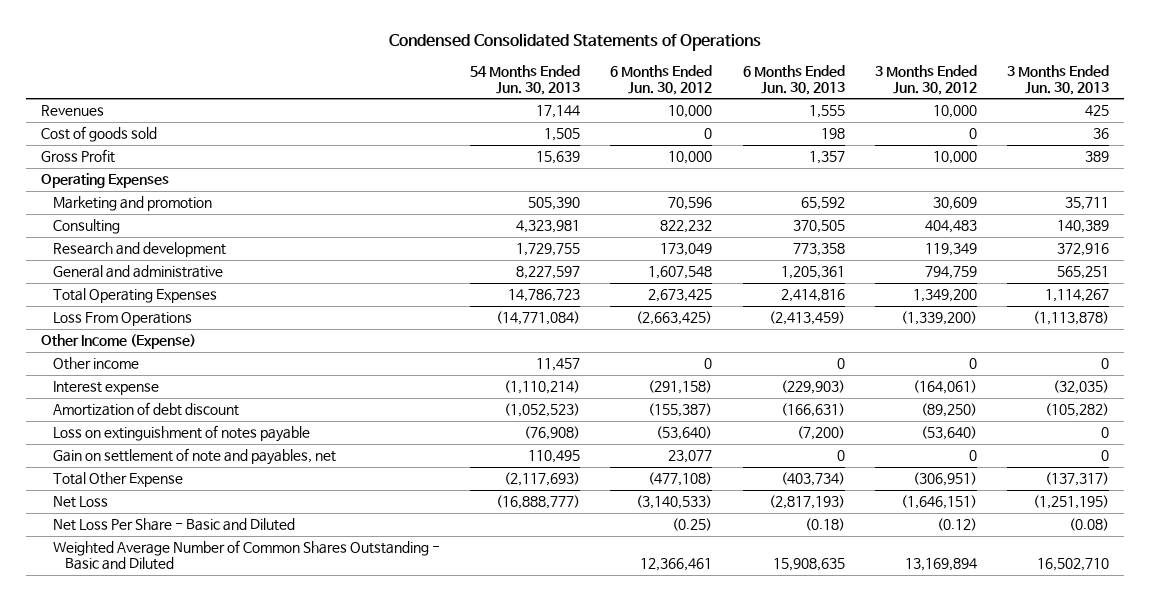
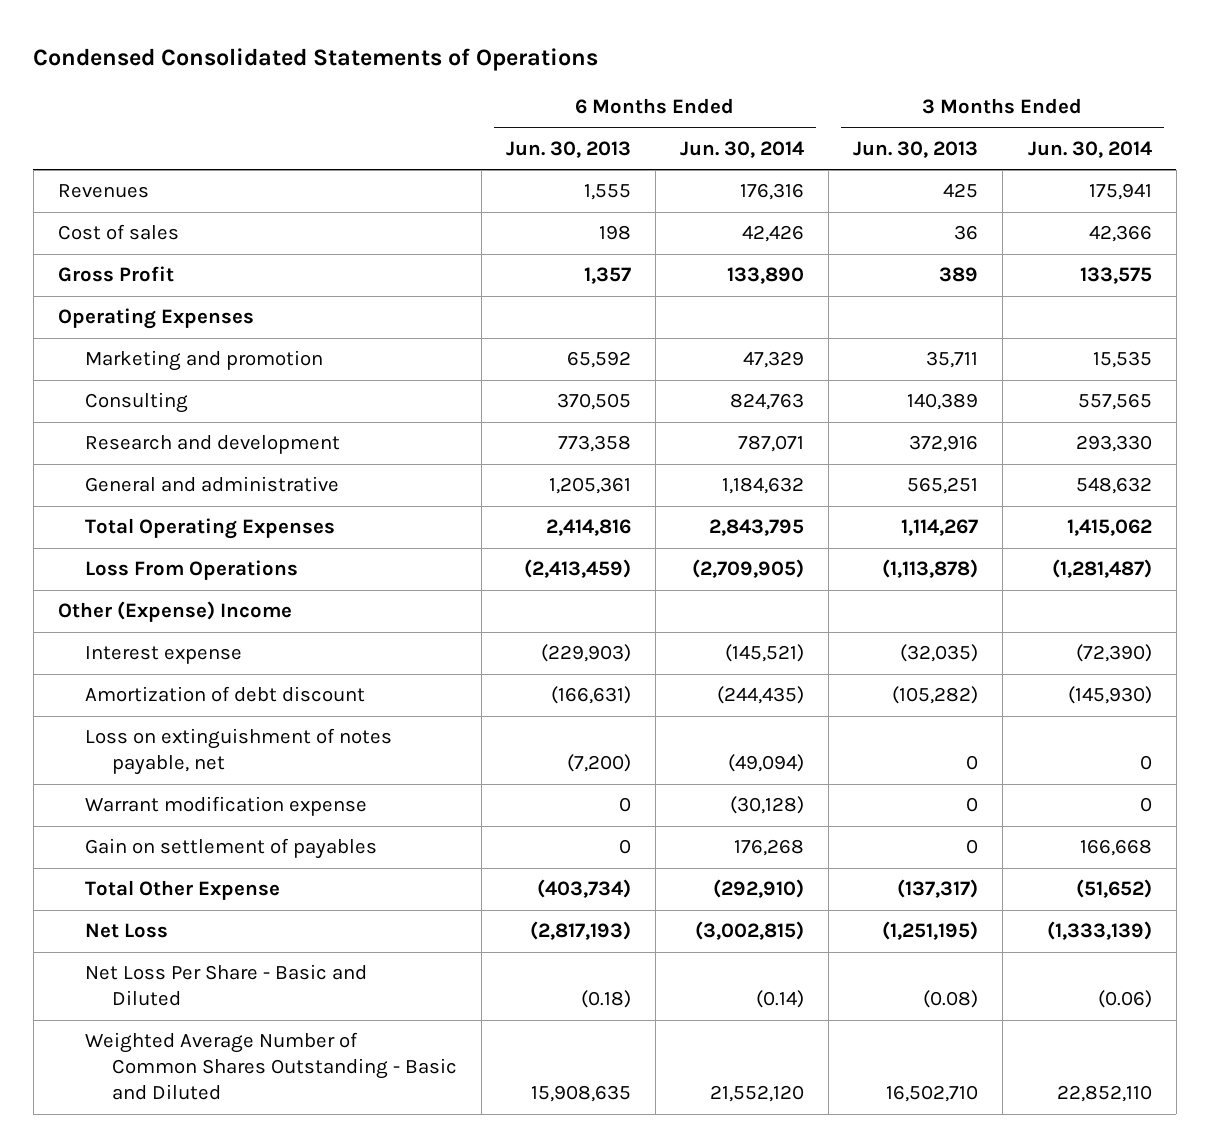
[469,65,580,96] 54 Months Ended Jun. 30, 2013 -> none
[610,65,713,96] 6 Months Ended Jun. 30, 2012 -> none
[874,65,977,96] 3 Months Ended Jun. 30, 2012 -> none
none -> [680,140,805,158] Jun. 30, 2014
none -> [1027,140,1152,158] Jun. 30, 2014
[40,126,157,143] Cost of goods sold -> [58,224,180,241] Cost of sales
[52,357,139,371] Other income -> none
[40,334,196,350] Other Income (Expense) -> [58,601,293,623] Other (Expense) Income
[52,425,310,443] Loss on extinguishment of notes payable -> [84,728,392,776] Loss on extinguishment of notes payable, net
none -> [84,796,367,817] Warrant modification expense
[52,448,336,466] Gain on settlement of note and payables, net -> [84,838,377,860] Gain on settlement of payables

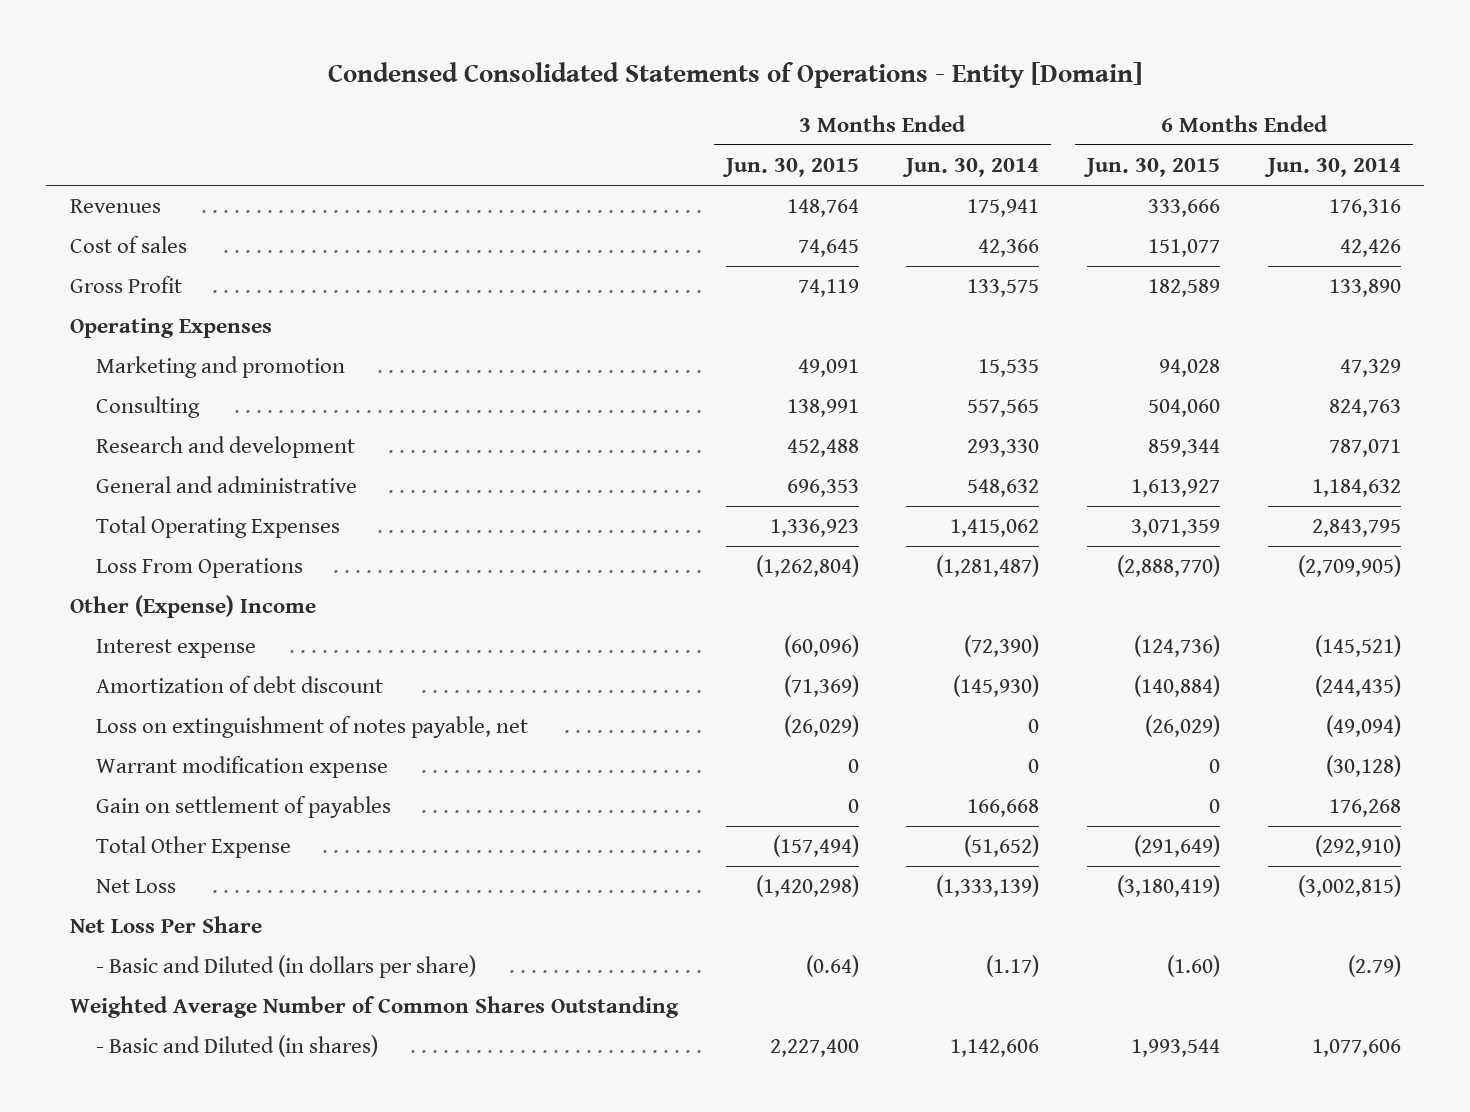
[33,47,599,71] Condensed Consolidated Statements of Operations -> [328,61,1143,88] Condensed Consolidated Statements of Operations - Entity [Domain]
[505,140,631,158] Jun. 30, 2013 -> none
[853,140,979,158] Jun. 30, 2013 -> none
none -> [721,158,859,178] Jun. 30, 2015
none -> [1082,158,1220,178] Jun. 30, 2015
none -> [69,916,262,934] Net Loss Per Share
[84,964,367,1007] Net Loss Per Share - Basic and Diluted -> [95,955,476,979] - Basic and Diluted (in dollars per share)
[756,990,805,1009] (0.14) -> [1347,955,1401,978] (2.79)
[1097,990,1152,1009] (0.06) -> [986,955,1040,978] (1.17)
none -> [69,996,679,1019] Weighted Average Number of Common Shares Outstanding
[84,1032,457,1101] Weighted Average Number of Common Shares Outstanding - Basic and Diluted -> [95,1035,378,1058] - Basic and Diluted (in shares)
[710,1085,805,1103] 21,552,120 -> [1311,1039,1401,1058] 1,077,606
[1056,1085,1152,1103] 22,852,110 -> [950,1039,1040,1058] 1,142,606

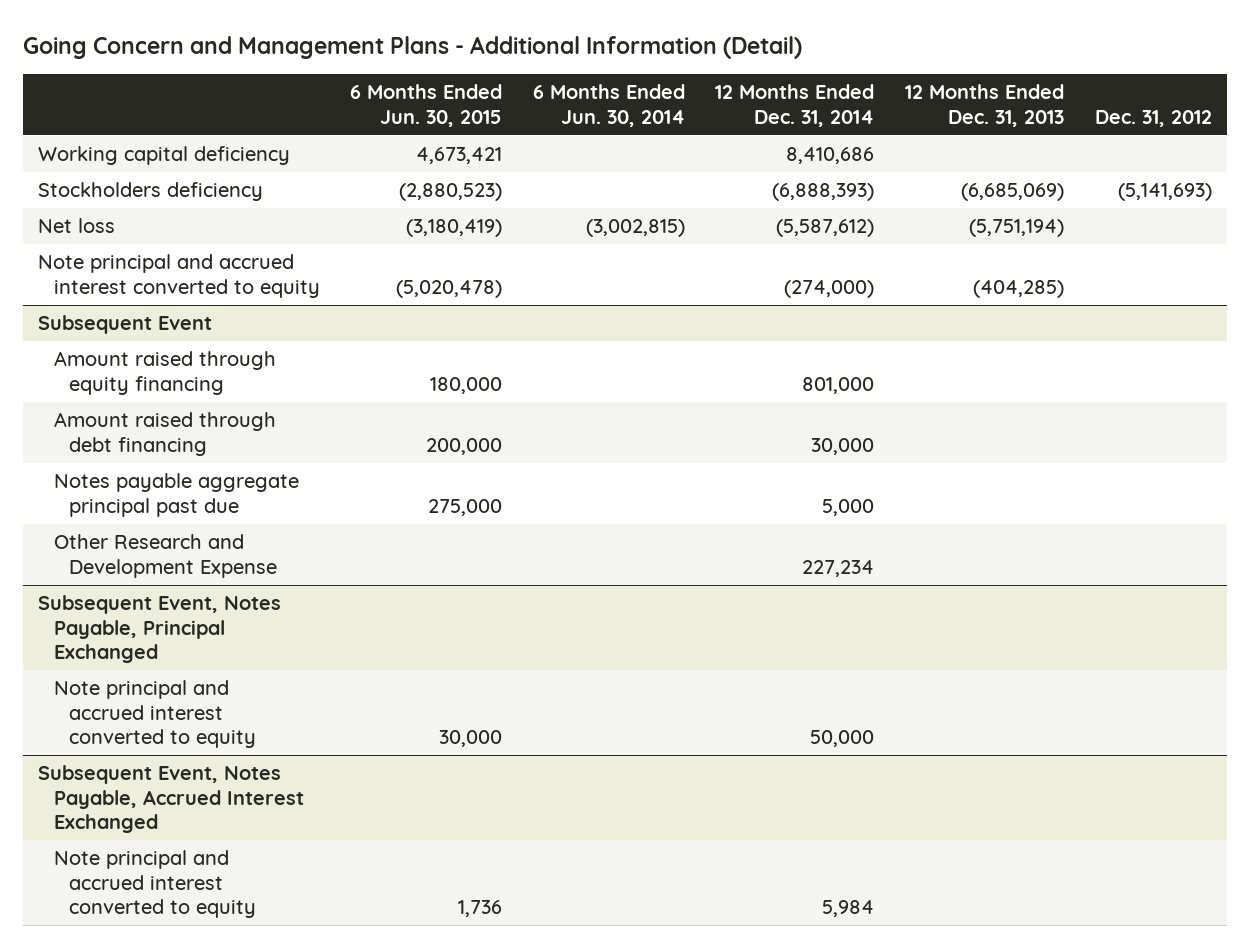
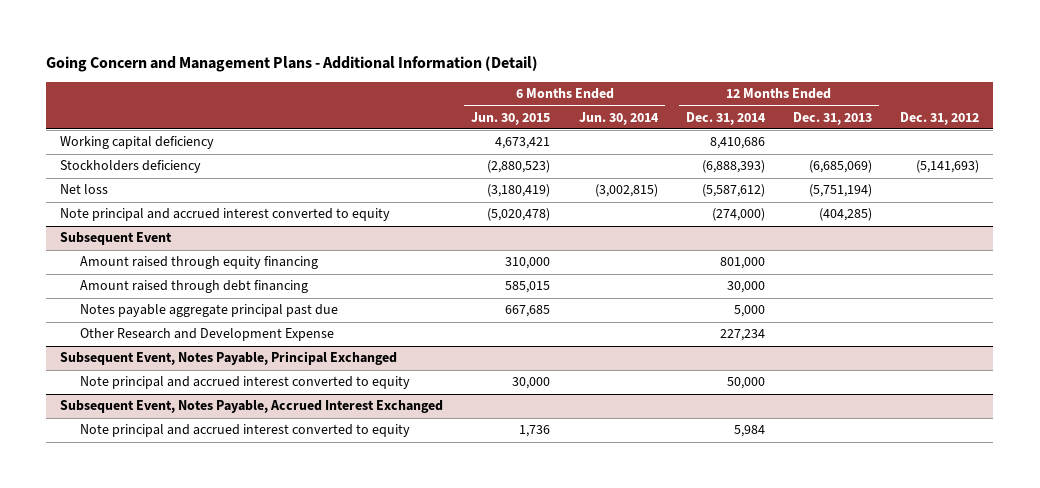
[430,376,503,394] 180,000 -> [505,257,551,270] 310,000
[426,437,503,455] 200,000 -> [505,281,551,294] 585,015
[428,498,503,516] 275,000 -> [505,305,551,318] 667,685

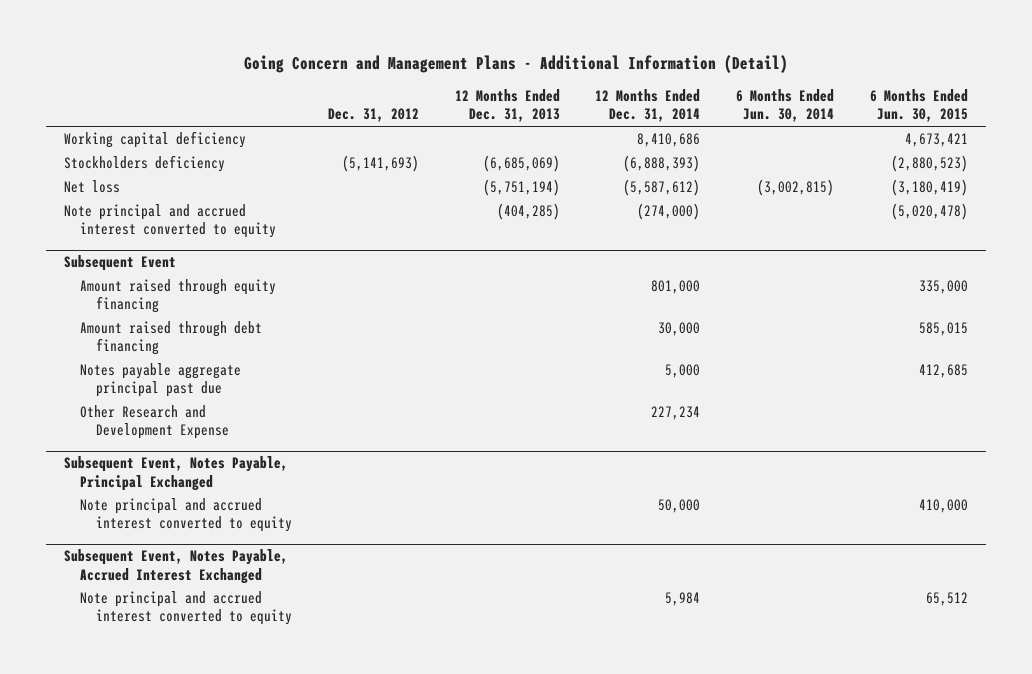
[505,257,551,270] 310,000 -> [918,280,968,295] 335,000
[505,305,551,318] 667,685 -> [918,364,968,379] 412,685
[512,377,551,390] 30,000 -> [918,499,968,514] 410,000
[519,425,551,438] 1,736 -> [925,592,968,607] 65,512

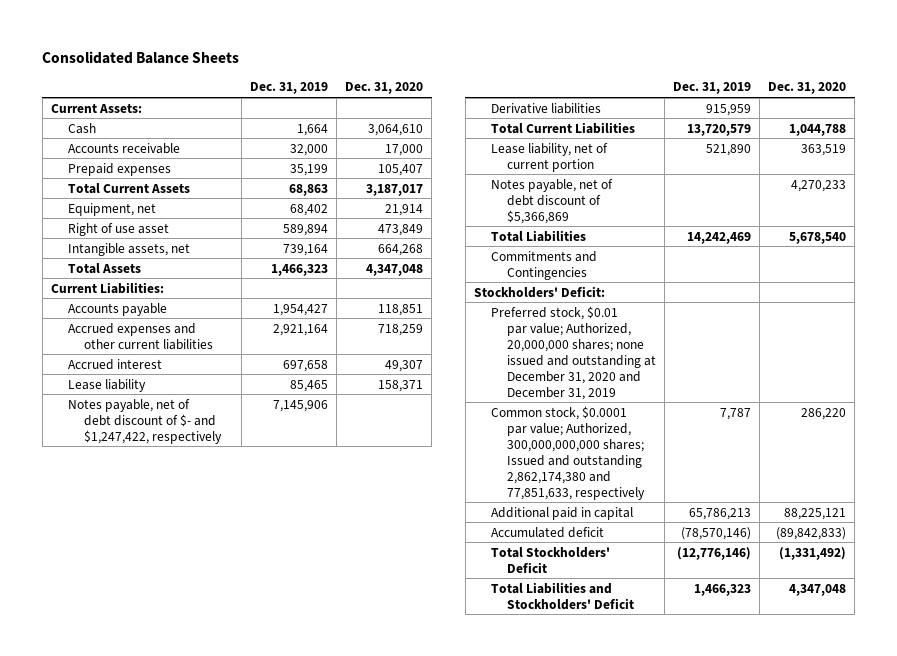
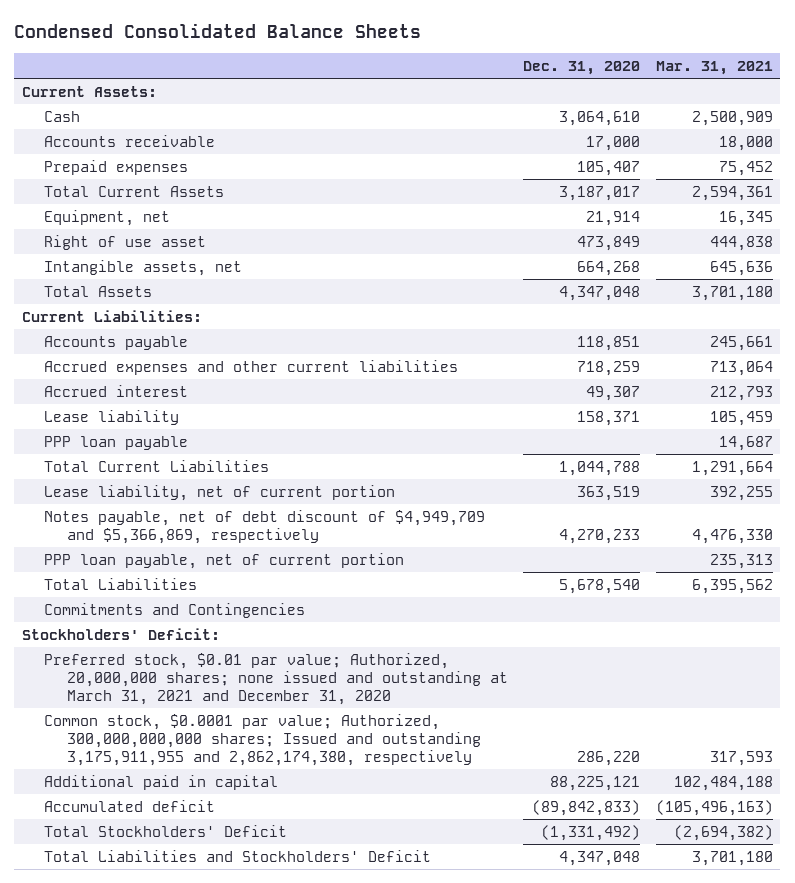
[42,51,240,65] Consolidated Balance Sheets -> [14,22,422,38] Condensed Consolidated Balance Sheets
[250,82,329,95] Dec. 31, 2019 -> none
none -> [655,60,773,75] Mar. 31, 2021
[67,398,223,444] Notes payable, net of debt discount of $- and $1,247,422, respectively -> none
[490,102,601,114] Derivative liabilities -> none
none -> [44,435,189,450] PPP loan payable
[490,178,613,224] Notes payable, net of debt discount of $5,366,869 -> [44,509,486,544] Notes payable, net of debt discount of $4,949,709 and $5,366,869, respectively
none -> [44,552,405,569] PPP loan payable, net of current portion
[490,305,657,400] Preferred stock, $0.01 par value; Authorized, 20,000,000 shares; none issued and outstanding at December 31, 2020 and December 31, 2019 -> [44,652,508,705] Preferred stock, $0.01 par value; Authorized, 20,000,000 shares; none issued and outstanding at March 31, 2021 and December 31, 2020
[490,405,646,500] Common stock, $0.0001 par value; Authorized, 300,000,000,000 shares; Issued and outstanding 2,862,174,380 and 77,851,633, respectively -> [44,713,481,766] Common stock, $0.0001 par value; Authorized, 300,000,000,000 shares; Issued and outstanding 3,175,911,955 and 2,862,174,380, respectively

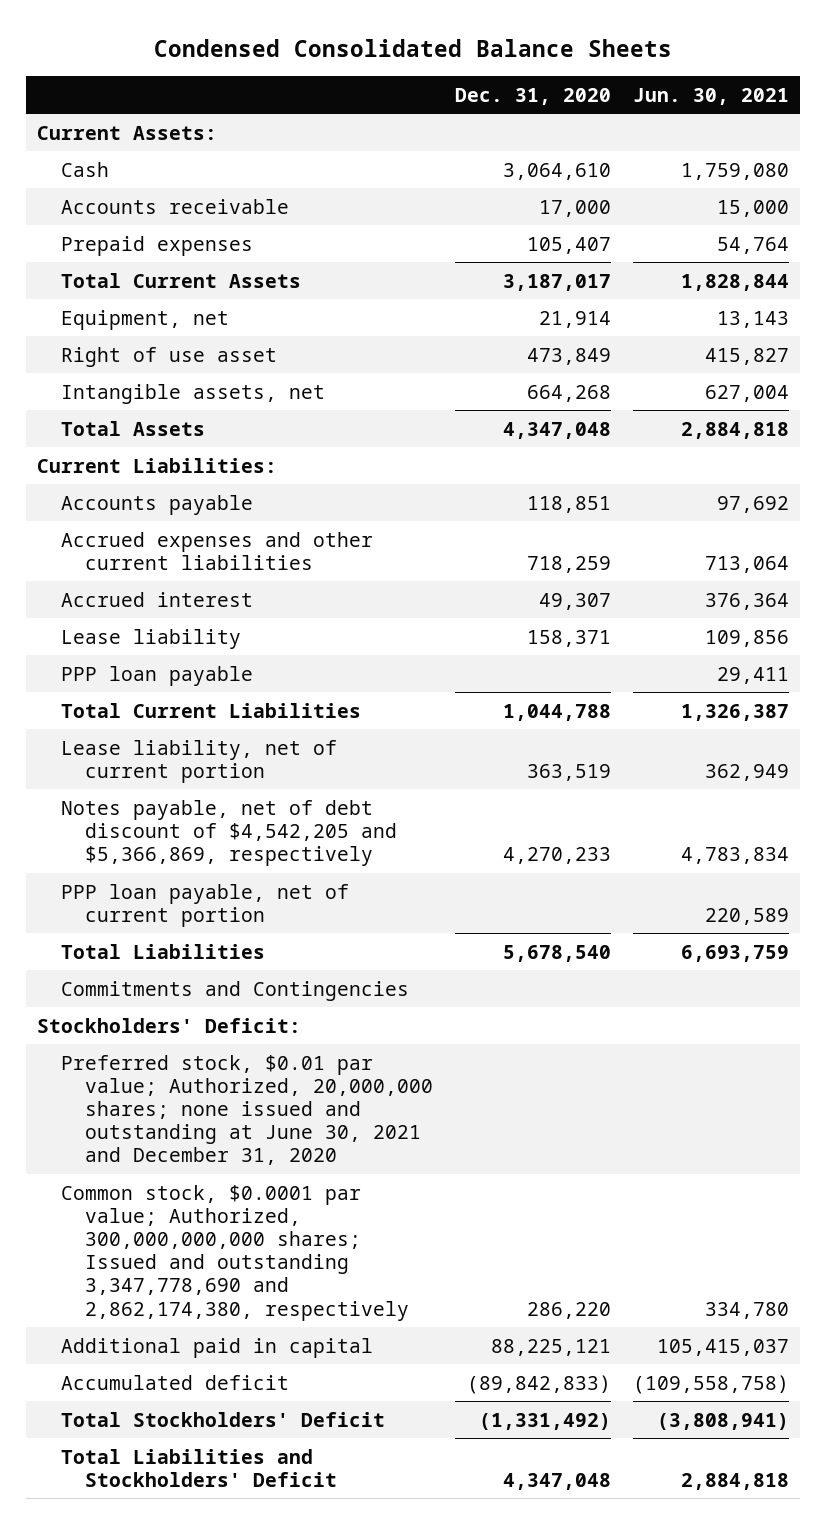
[655,60,773,75] Mar. 31, 2021 -> none
none -> [633,87,790,105] Jun. 30, 2021
[44,509,486,544] Notes payable, net of debt discount of $4,949,709 and $5,366,869, respectively -> [61,799,398,867] Notes payable, net of debt discount of $4,542,205 and $5,366,869, respectively
[44,652,508,705] Preferred stock, $0.01 par value; Authorized, 20,000,000 shares; none issued and outstanding at March 31, 2021 and December 31, 2020 -> [61,1054,434,1166] Preferred stock, $0.01 par value; Authorized, 20,000,000 shares; none issued and outstanding at June 30, 2021 and December 31, 2020
[44,713,481,766] Common stock, $0.0001 par value; Authorized, 300,000,000,000 shares; Issued and outstanding 3,175,911,955 and 2,862,174,380, respectively -> [61,1184,410,1321] Common stock, $0.0001 par value; Authorized, 300,000,000,000 shares; Issued and outstanding 3,347,778,690 and 2,862,174,380, respectively

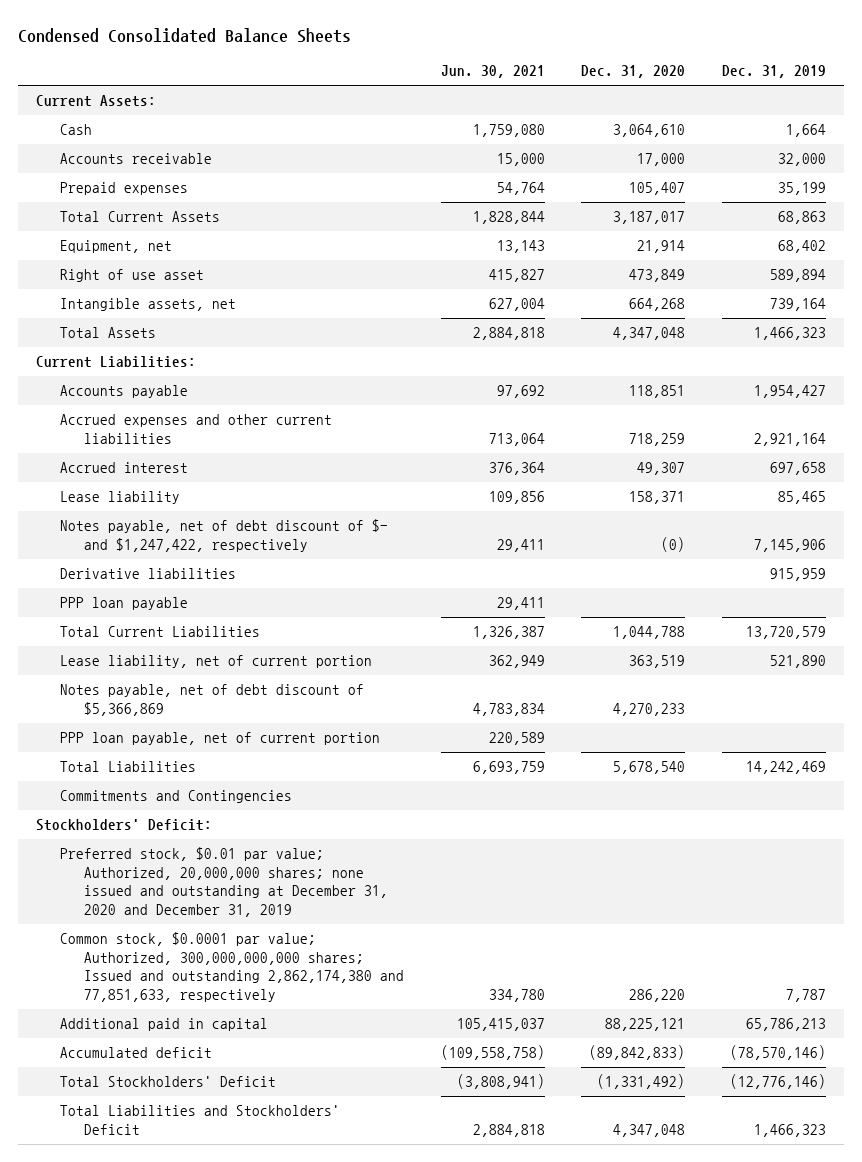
none -> [721,65,826,79] Dec. 31, 2019
none -> [59,519,388,552] Notes payable, net of debt discount of $- and $1,247,422, respectively
none -> [59,568,236,580] Derivative liabilities
[61,799,398,867] Notes payable, net of debt discount of $4,542,205 and $5,366,869, respectively -> [59,684,364,716] Notes payable, net of debt discount of $5,366,869
[61,1054,434,1166] Preferred stock, $0.01 par value; Authorized, 20,000,000 shares; none issued and outstanding at June 30, 2021 and December 31, 2020 -> [59,847,389,917] Preferred stock, $0.01 par value; Authorized, 20,000,000 shares; none issued and outstanding at December 31, 2020 and December 31, 2019
[61,1184,410,1321] Common stock, $0.0001 par value; Authorized, 300,000,000,000 shares; Issued and outstanding 3,347,778,690 and 2,862,174,380, respectively -> [59,932,405,1002] Common stock, $0.0001 par value; Authorized, 300,000,000,000 shares; Issued and outstanding 2,862,174,380 and 77,851,633, respectively

